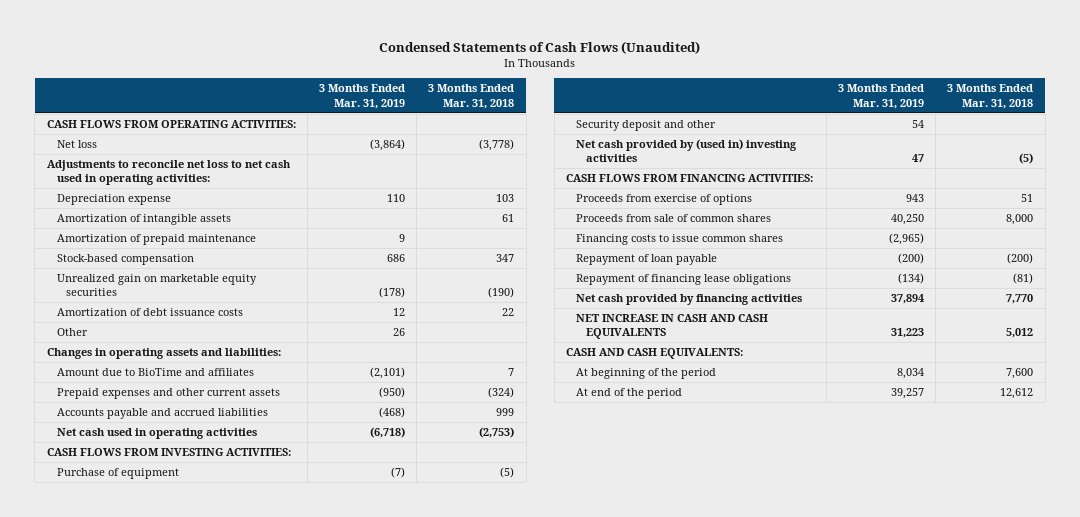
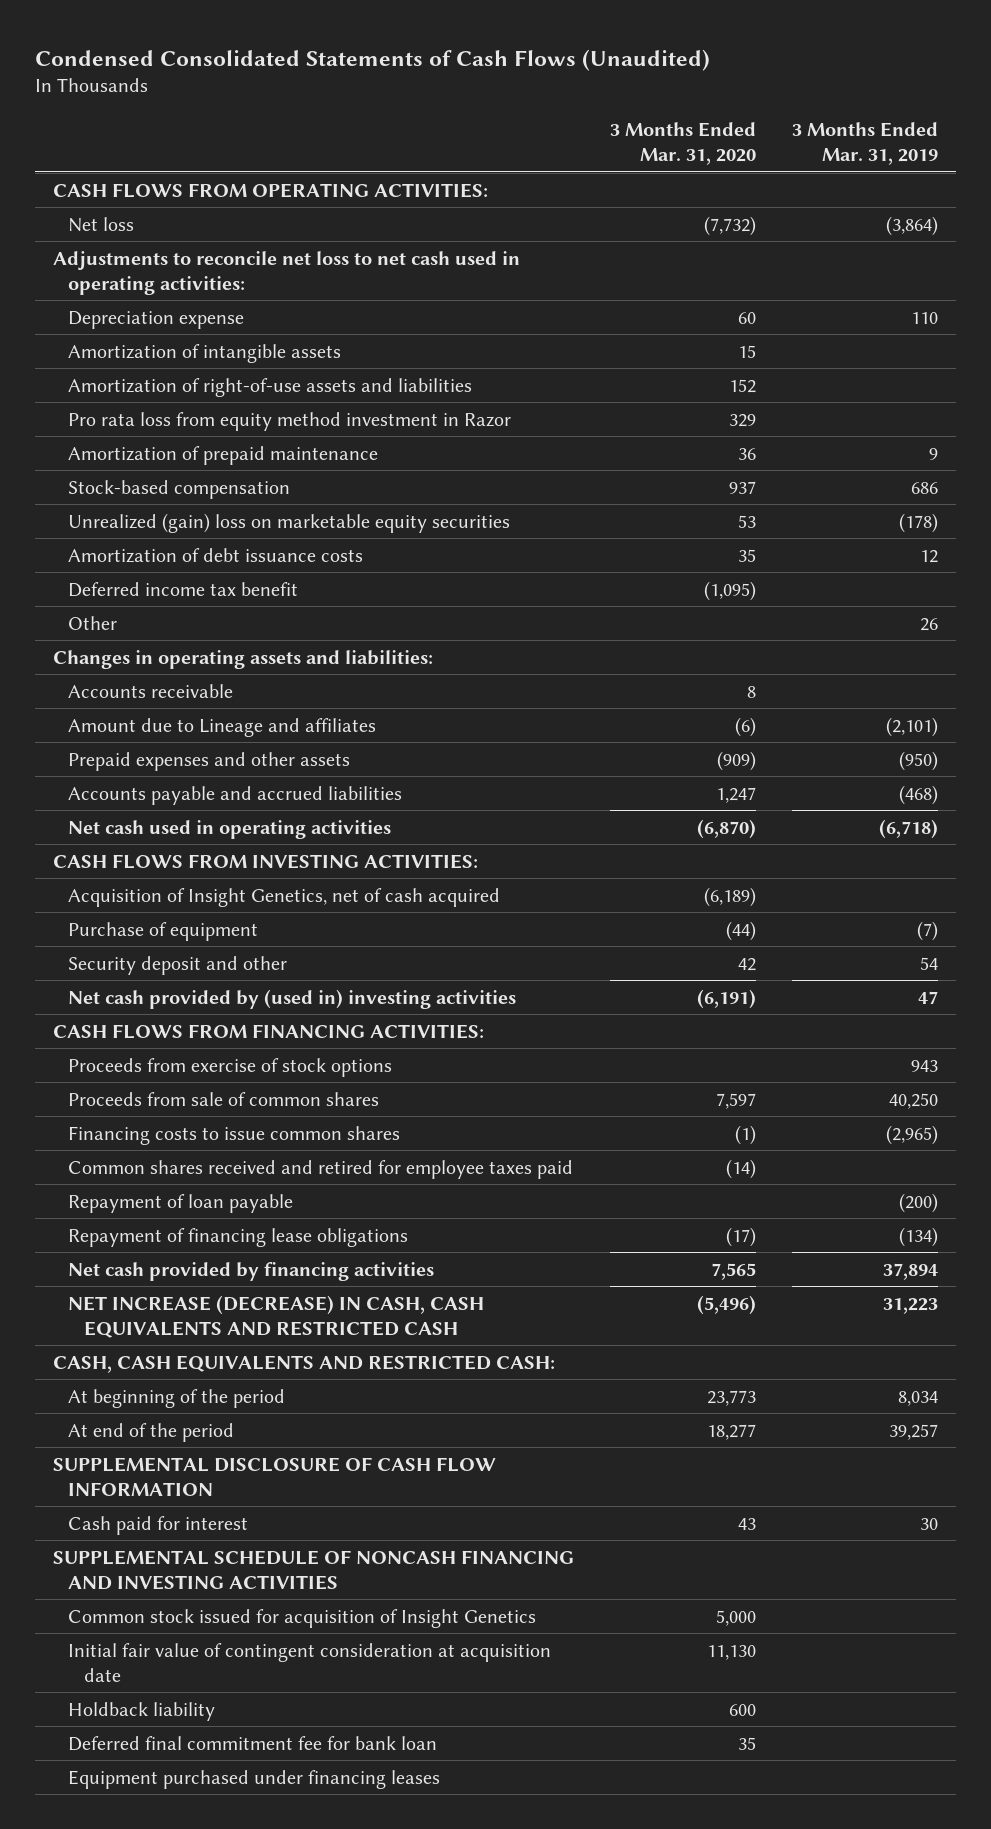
[379,41,701,55] Condensed Statements of Cash Flows (Unaudited) -> [35,48,711,71] Condensed Consolidated Statements of Cash Flows (Unaudited)
[428,84,515,109] 3 Months Ended Mar. 31, 2018 -> none
none -> [609,121,756,165] 3 Months Ended Mar. 31, 2020
none -> [68,377,473,397] Amortization of right-of-use assets and liabilities
none -> [68,411,512,431] Pro rata loss from equity method investment in Razor
[56,273,257,297] Unrealized gain on marketable equity securities -> [68,512,511,533] Unrealized (gain) loss on marketable equity securities
none -> [68,581,299,597] Deferred income tax benefit
none -> [68,683,234,698] Accounts receivable
[56,367,254,376] Amount due to BioTime and affiliates -> [68,717,377,737] Amount due to Lineage and affiliates
[56,387,280,399] Prepaid expenses and other current assets -> [68,751,351,771] Prepaid expenses and other assets
none -> [68,887,501,907] Acquisition of Insight Genetics, net of cash acquired
[575,193,752,205] Proceeds from exercise of options -> [68,1057,393,1077] Proceeds from exercise of stock options
none -> [68,1159,574,1179] Common shares received and retired for employee taxes paid
[575,313,768,340] NET INCREASE IN CASH AND CASH EQUIVALENTS -> [68,1294,485,1338] NET INCREASE (DECREASE) IN CASH, CASH EQUIVALENTS AND RESTRICTED CASH
[565,347,743,359] CASH AND CASH EQUIVALENTS: -> [52,1354,555,1373] CASH, CASH EQUIVALENTS AND RESTRICTED CASH:
none -> [52,1456,496,1496] SUPPLEMENTAL DISCLOSURE OF CASH FLOW INFORMATION
none -> [68,1515,249,1535] Cash paid for interest
none -> [52,1549,574,1590] SUPPLEMENTAL SCHEDULE OF NONCASH FINANCING AND INVESTING ACTIVITIES
none -> [68,1608,537,1628] Common stock issued for acquisition of Insight Genetics
none -> [68,1642,552,1682] Initial fair value of contingent consideration at acquisition date
none -> [68,1701,216,1721] Holdback liability
none -> [68,1735,438,1751] Deferred final commitment fee for bank loan
none -> [68,1769,441,1789] Equipment purchased under financing leases

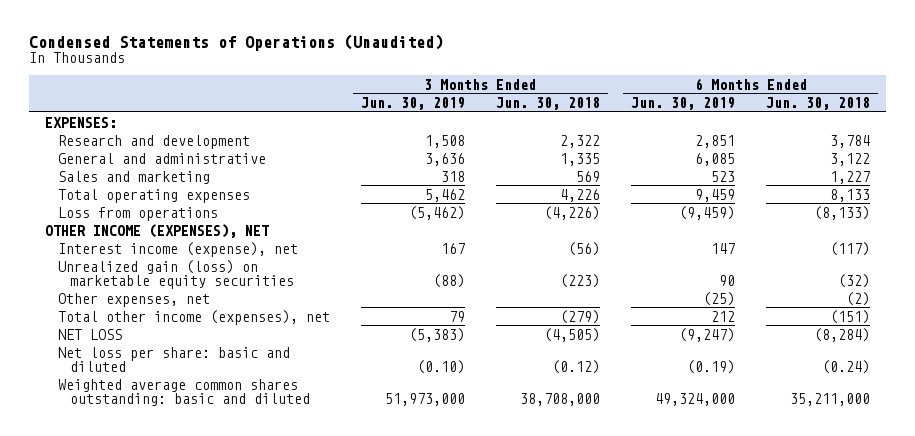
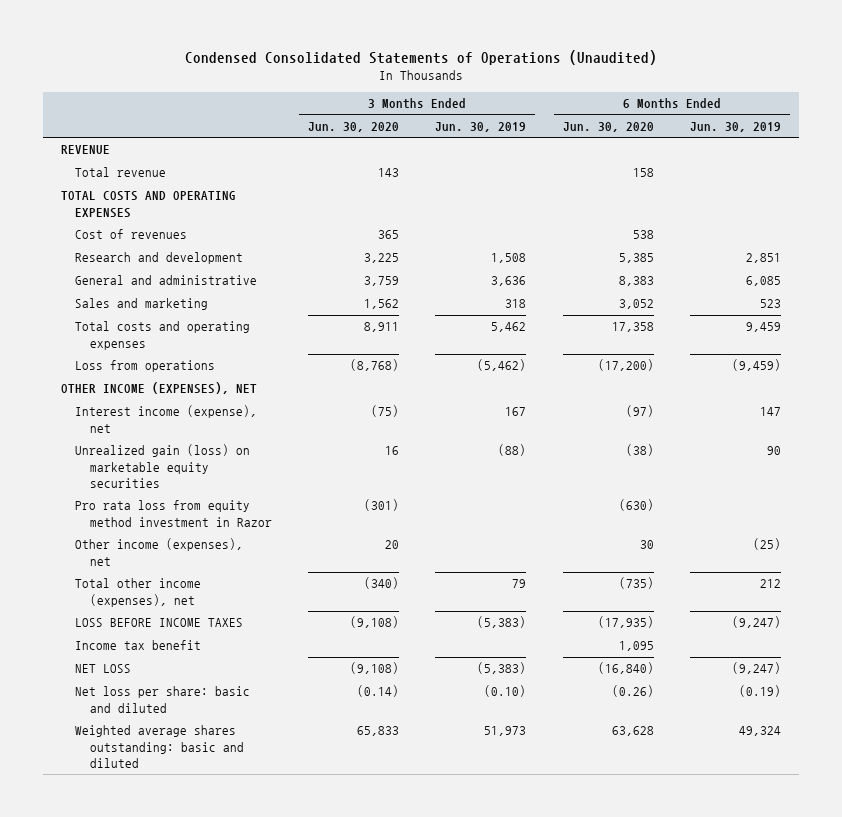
[29,33,444,51] Condensed Statements of Operations (Unaudited) -> [184,50,657,66] Condensed Consolidated Statements of Operations (Unaudited)
[496,97,601,111] Jun. 30, 2018 -> none
[766,97,871,111] Jun. 30, 2018 -> none
none -> [308,122,400,133] Jun. 30, 2020
none -> [562,122,654,133] Jun. 30, 2020
none -> [60,145,110,155] REVENUE
none -> [75,167,167,178] Total revenue
[44,116,117,128] EXPENSES: -> [60,191,236,218] TOTAL COSTS AND OPERATING EXPENSES
none -> [75,229,188,240] Cost of revenues
[57,188,250,203] Total operating expenses -> [75,321,251,350] Total costs and operating expenses
none -> [75,500,272,527] Pro rata loss from equity method investment in Razor
[57,292,210,307] Other expenses, net -> [75,538,244,566] Other income (expenses), net
none -> [75,618,244,628] LOSS BEFORE INCOME TAXES
none -> [75,640,202,651] Income tax benefit
[57,378,311,406] Weighted average common shares outstanding: basic and diluted -> [75,725,244,768] Weighted average shares outstanding: basic and diluted
[384,392,465,406] 51,973,000 -> [484,726,527,737] 51,973
[655,392,736,406] 49,324,000 -> [739,726,782,737] 49,324

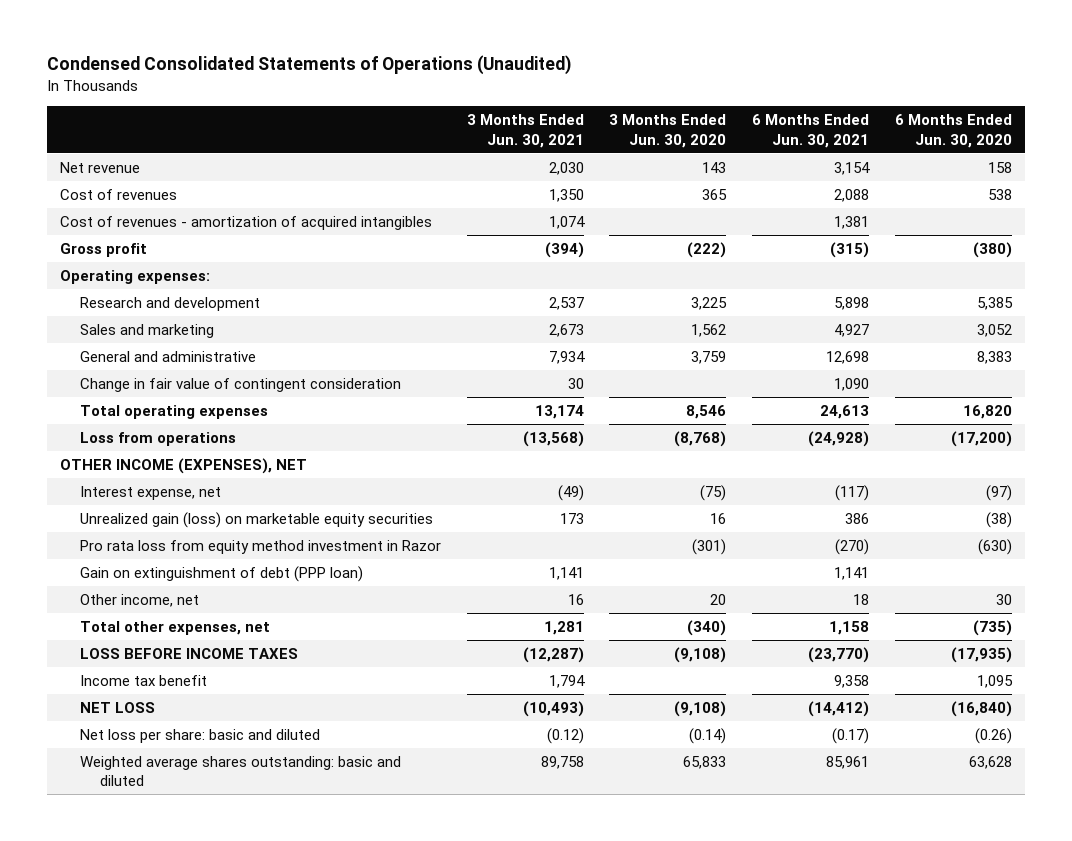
[435,122,527,133] Jun. 30, 2019 -> none
[690,122,782,133] Jun. 30, 2019 -> none
none -> [466,114,584,148] 3 Months Ended Jun. 30, 2021
none -> [752,114,870,148] 6 Months Ended Jun. 30, 2021
[60,145,110,155] REVENUE -> none
[60,191,236,218] TOTAL COSTS AND OPERATING EXPENSES -> none
[75,167,167,178] Total revenue -> [59,161,140,173] Net revenue
none -> [59,215,432,230] Cost of revenues - amortization of acquired intangibles
none -> [59,242,147,257] Gross profit
none -> [59,269,210,284] Operating expenses:
[75,275,258,286] General and administrative -> [79,350,256,362] General and administrative
none -> [79,377,401,392] Change in fair value of contingent consideration
[75,321,251,350] Total costs and operating expenses -> [79,404,268,419] Total operating expenses
[364,322,400,333] 8,911 -> [686,404,727,419] 8,546
[611,322,654,333] 17,358 -> [962,404,1012,419] 16,820
[75,405,258,433] Interest income (expense), net -> [79,485,221,500] Interest expense, net
none -> [79,565,363,582] Gain on extinguishment of debt (PPP loan)
[75,538,244,566] Other income (expenses), net -> [79,593,199,607] Other income, net
[75,578,202,607] Total other income (expenses), net -> [79,620,270,635] Total other expenses, net

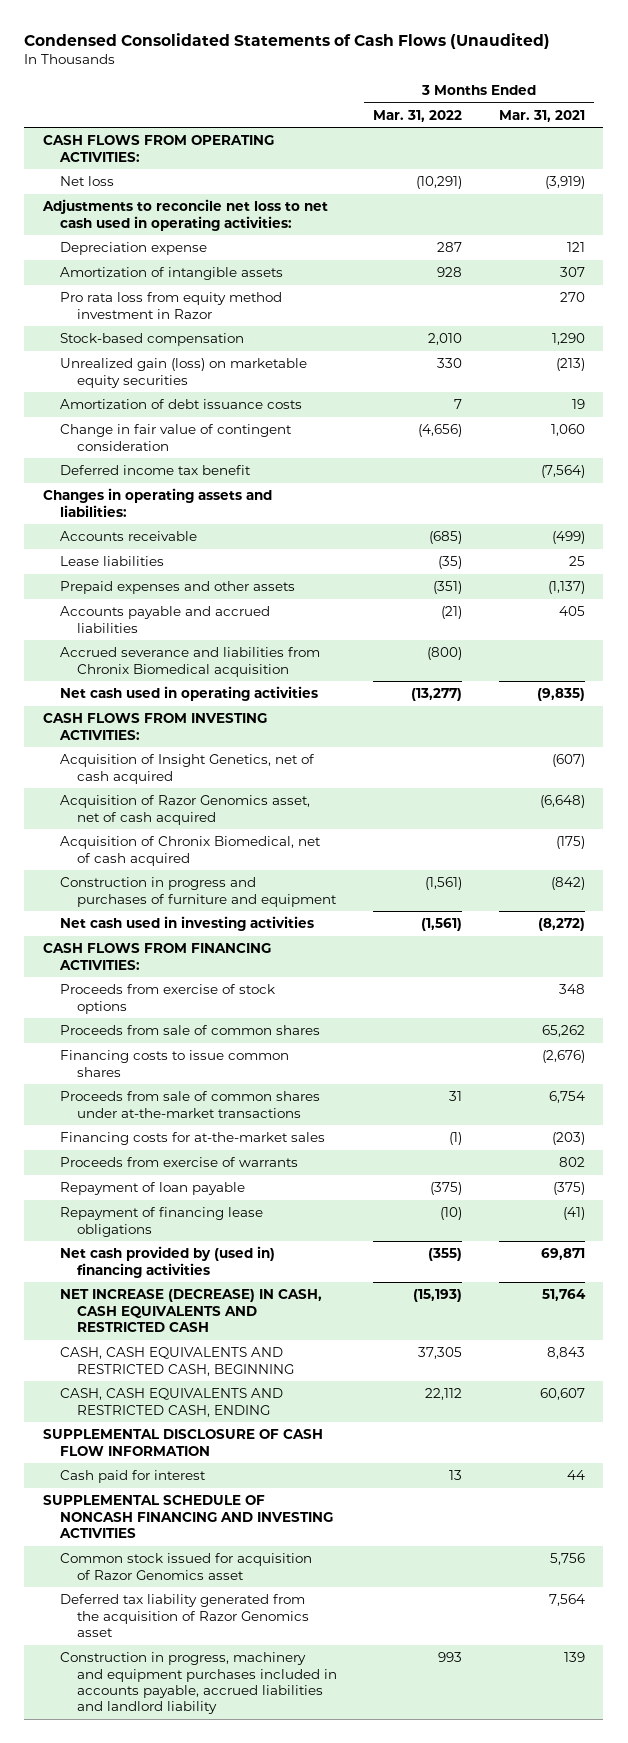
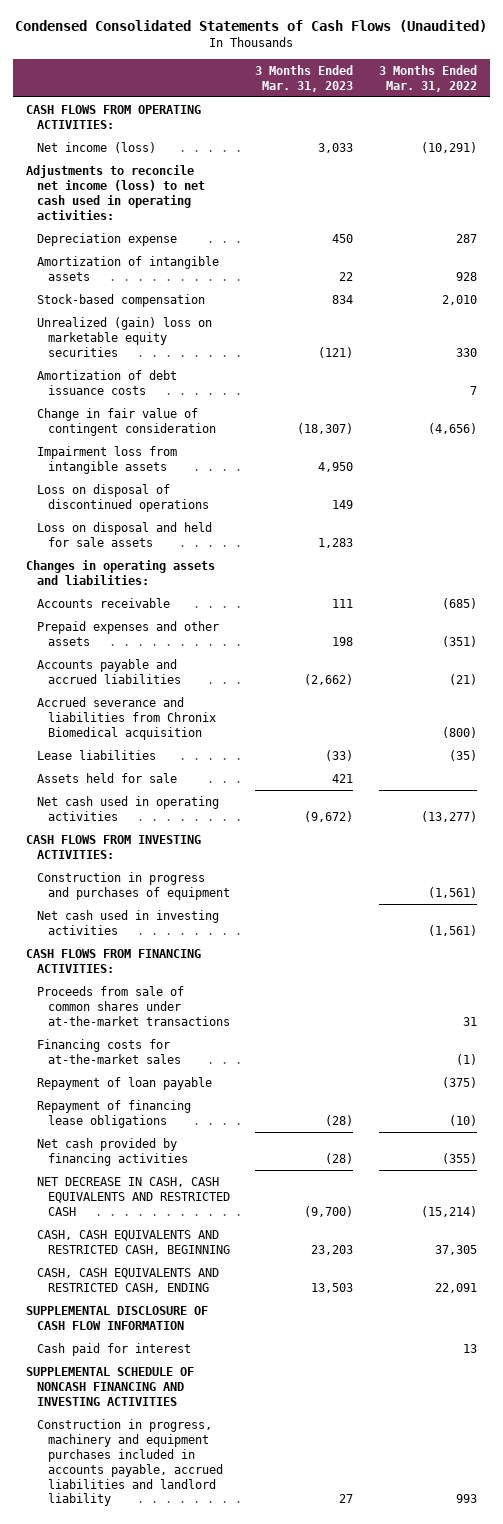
[498,109,585,122] Mar. 31, 2021 -> none
none -> [255,64,354,92] 3 Months Ended Mar. 31, 2023
[59,176,114,187] Net loss -> [36,141,156,153] Net income (loss)
[41,199,328,231] Adjustments to reconcile net loss to net cash used in operating activities: -> [25,164,205,220] Adjustments to reconcile net income (loss) to net cash used in operating activities:
[59,292,282,319] Pro rata loss from equity method investment in Razor -> none
[59,358,307,388] Unrealized gain (loss) on marketable equity securities -> [36,316,212,357] Unrealized (gain) loss on marketable equity securities
[59,465,251,476] Deferred income tax benefit -> none
none -> [36,445,177,474] Impairment loss from intangible assets
none -> [36,483,209,512] Loss on disposal of discontinued operations
none -> [36,521,212,547] Loss on disposal and held for sale assets
[59,556,164,567] Lease liabilities -> [36,749,156,760] Lease liabilities
none -> [36,772,177,783] Assets held for sale
[59,754,315,784] Acquisition of Insight Genetics, net of cash acquired -> none
[59,795,310,825] Acquisition of Razor Genomics asset, net of cash acquired -> none
[59,836,321,866] Acquisition of Chronix Biomedical, net of cash acquired -> none
[59,877,337,907] Construction in progress and purchases of furniture and equipment -> [36,871,230,900] Construction in progress and purchases of equipment
[59,984,275,1014] Proceeds from exercise of stock options -> none
[59,1025,320,1036] Proceeds from sale of common shares -> none
[59,1050,289,1077] Financing costs to issue common shares -> none
[59,1157,298,1168] Proceeds from exercise of warrants -> none
[59,1246,275,1278] Net cash provided by (used in) financing activities -> [36,1137,188,1166] Net cash provided by financing activities
[59,1289,322,1332] NET INCREASE (DECREASE) IN CASH, CASH EQUIVALENTS AND RESTRICTED CASH -> [36,1176,230,1216] NET DECREASE IN CASH, CASH EQUIVALENTS AND RESTRICTED CASH
[413,1289,463,1303] (15,193) -> [420,1205,477,1217] (15,214)
[425,1388,463,1401] 22,112 -> [434,1282,477,1293] 22,091
[59,1553,312,1580] Common stock issued for acquisition of Razor Genomics asset -> none
[59,1594,309,1637] Deferred tax liability generated from the acquisition of Razor Genomics asset -> none

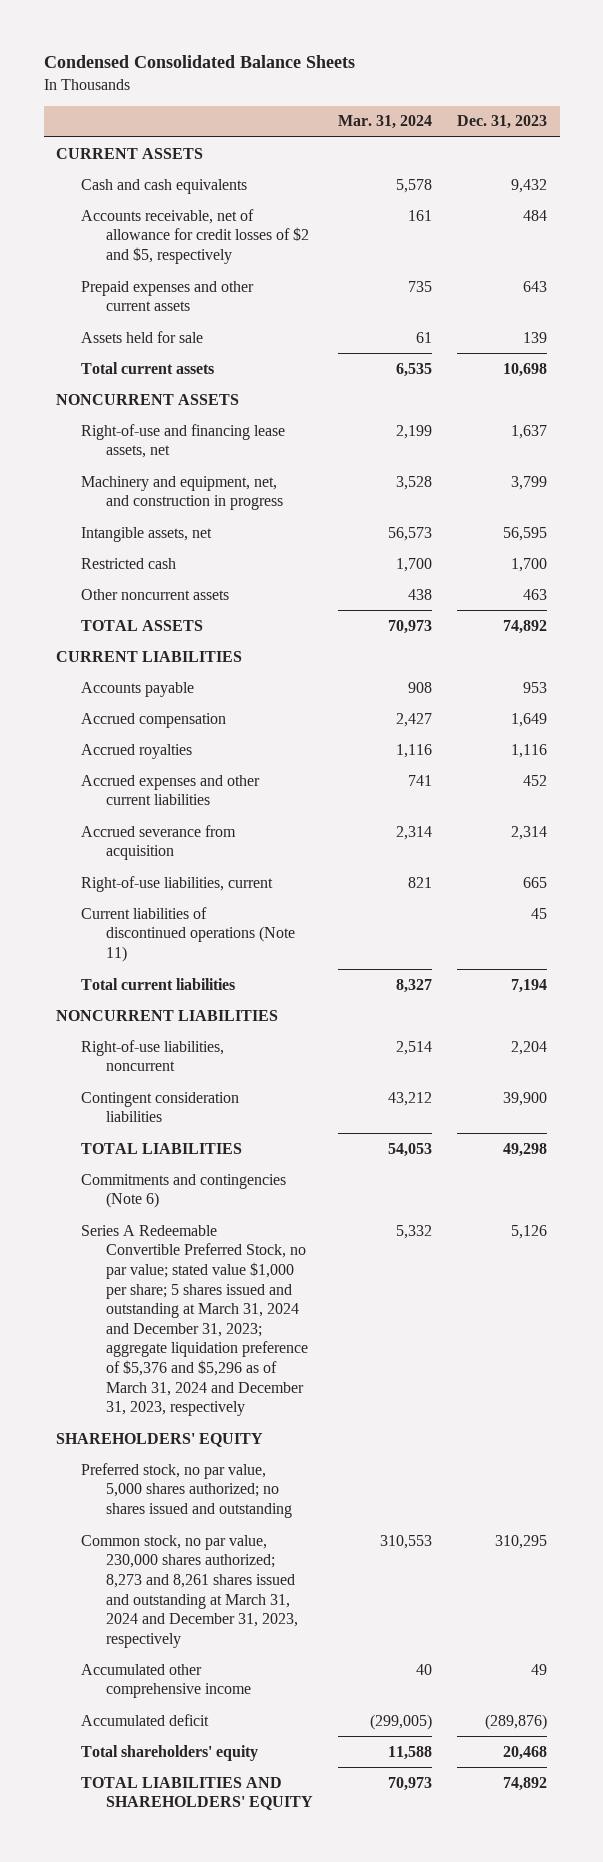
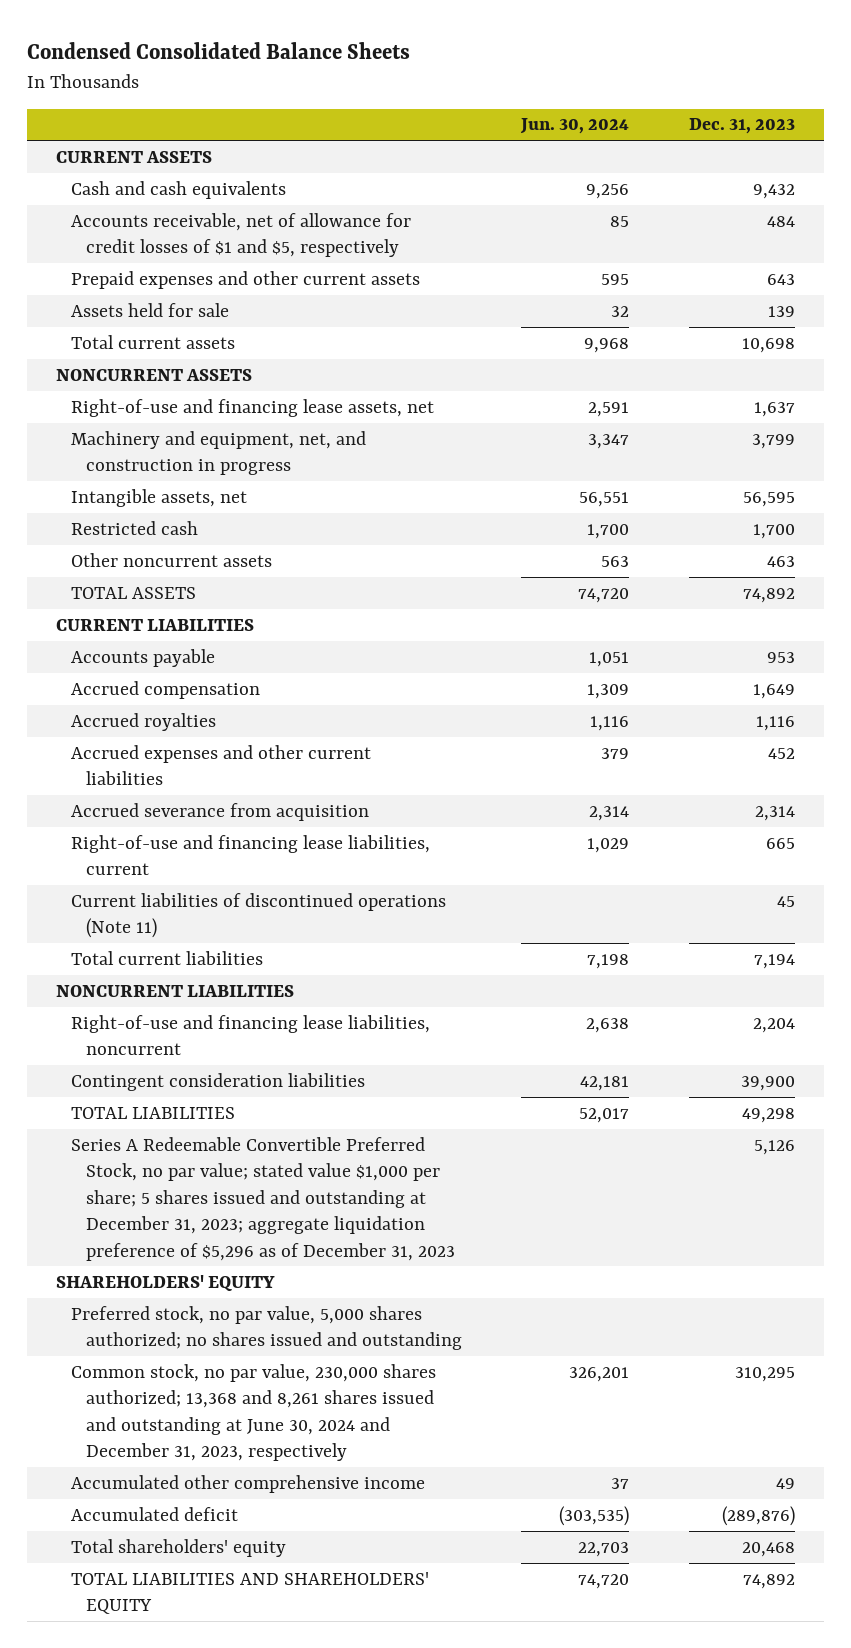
[338,115,433,130] Mar. 31, 2024 -> none
none -> [520,118,630,135] Jun. 30, 2024
[81,208,310,265] Accounts receivable, net of allowance for credit losses of $2 and $5, respectively -> [71,212,412,258] Accounts receivable, net of allowance for credit losses of $1 and $5, respectively
[81,875,274,892] Right-of-use liabilities, current -> [71,834,431,876] Right-of-use and financing lease liabilities, current
[81,1039,225,1072] Right-of-use liabilities, noncurrent -> [71,1014,431,1056] Right-of-use and financing lease liabilities, noncurrent
[81,1173,287,1209] Commitments and contingencies (Note 6) -> none
[81,1224,309,1417] Series A Redeemable Convertible Preferred Stock, no par value; stated value $1,000 per share; 5 shares issued and outstanding at March 31, 2024 and December 31, 2023; aggregate liquidation preference of $5,376 and $5,296 as of March 31, 2024 and December 31, 2023, respectively -> [71,1136,456,1261] Series A Redeemable Convertible Preferred Stock, no par value; stated value $1,000 per share; 5 shares issued and outstanding at December 31, 2023; aggregate liquidation preference of $5,296 as of December 31, 2023
[81,1534,299,1648] Common stock, no par value, 230,000 shares authorized; 8,273 and 8,261 shares issued and outstanding at March 31, 2024 and December 31, 2023, respectively -> [71,1363,437,1462] Common stock, no par value, 230,000 shares authorized; 13,368 and 8,261 shares issued and outstanding at June 30, 2024 and December 31, 2023, respectively

